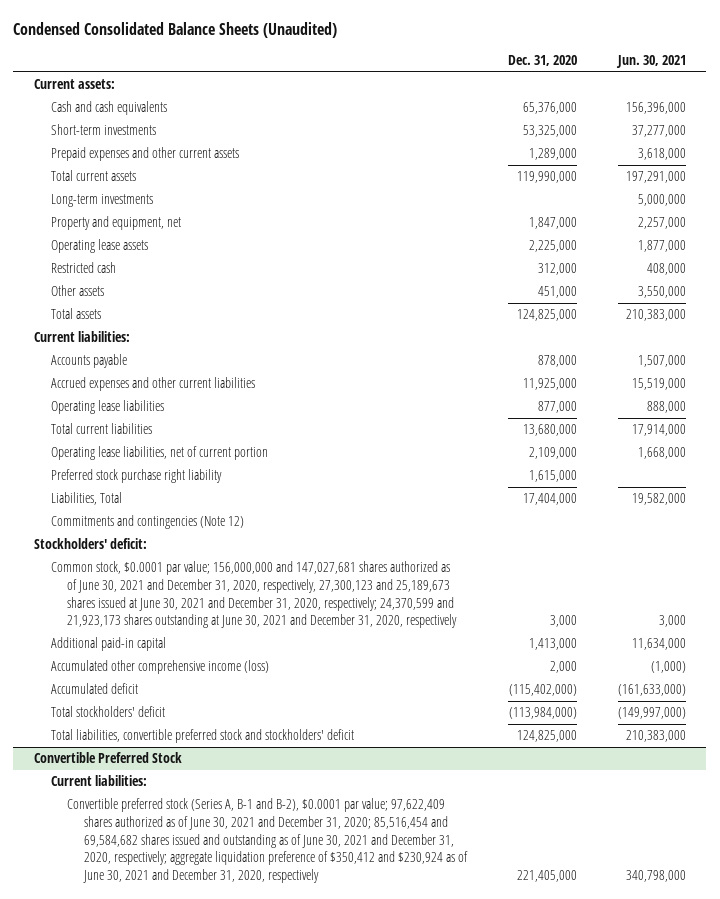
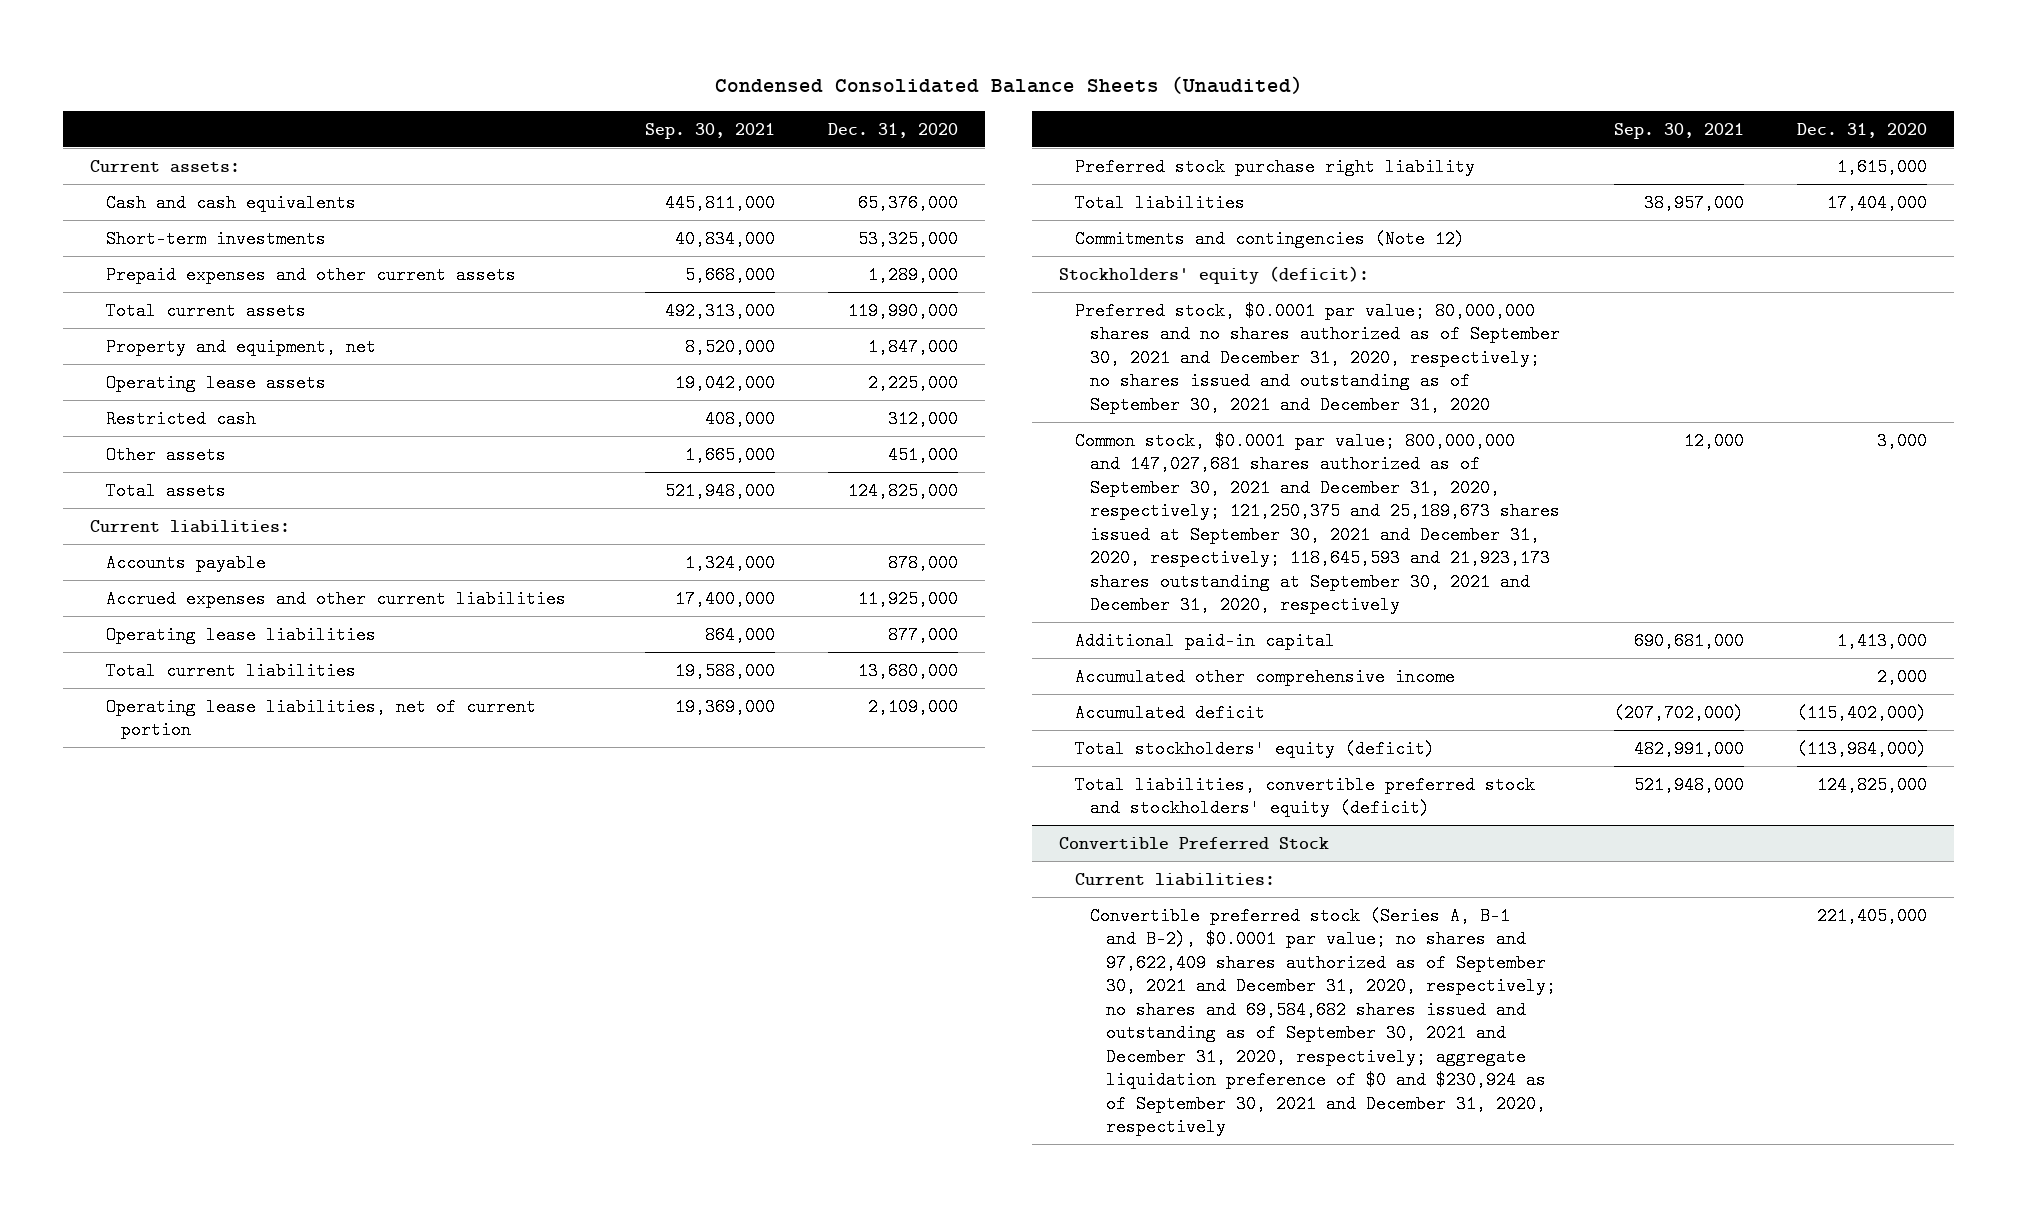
[615,55,686,69] Jun. 30, 2021 -> none
none -> [644,122,775,139] Sep. 30, 2021
[50,194,153,208] Long-term investments -> none
[50,492,122,506] Liabilities, Total -> [1074,193,1245,212] Total liabilities
[33,538,147,550] Stockholders' deficit: -> [1058,265,1369,284] Stockholders' equity (deficit):
none -> [1074,301,1561,414] Preferred stock, $0.0001 par value; 80,000,000 shares and no shares authorized as of September 30, 2021 and December 31, 2020, respectively; no shares issued and outstanding as of September 30, 2021 and December 31, 2020
[50,561,458,629] Common stock, $0.0001 par value; 156,000,000 and 147,027,681 shares authorized as of June 30, 2021 and December 31, 2020, respectively, 27,300,123 and 25,189,673 shares issued at June 30, 2021 and December 31, 2020, respectively; 24,370,599 and 21,923,173 shares outstanding at June 30, 2021 and December 31, 2020, respectively -> [1074,431,1561,615] Common stock, $0.0001 par value; 800,000,000 and 147,027,681 shares authorized as of September 30, 2021 and December 31, 2020, respectively; 121,250,375 and 25,189,673 shares issued at September 30, 2021 and December 31, 2020, respectively; 118,645,593 and 21,923,173 shares outstanding at September 30, 2021 and December 31, 2020, respectively
[50,660,269,675] Accumulated other comprehensive income (loss) -> [1074,667,1455,686] Accumulated other comprehensive income
[50,706,165,718] Total stockholders' deficit -> [1074,739,1435,758] Total stockholders' equity (deficit)
[50,729,354,744] Total liabilities, convertible preferred stock and stockholders' deficit -> [1074,775,1535,818] Total liabilities, convertible preferred stock and stockholders' equity (deficit)
[67,798,468,883] Convertible preferred stock (Series A, B-1 and B-2), $0.0001 par value; 97,622,409 shares authorized as of June 30, 2021 and December 31, 2020; 85,516,454 and 69,584,682 shares issued and outstanding as of June 30, 2021 and December 31, 2020, respectively; aggregate liquidation preference of $350,412 and $230,924 as of June 30, 2021 and December 31, 2020, respectively -> [1090,906,1557,1137] Convertible preferred stock (Series A, B-1 and B-2), $0.0001 par value; no shares and 97,622,409 shares authorized as of September 30, 2021 and December 31, 2020, respectively; no shares and 69,584,682 shares issued and outstanding as of September 30, 2021 and December 31, 2020, respectively; aggregate liquidation preference of $0 and $230,924 as of September 30, 2021 and December 31, 2020, respectively

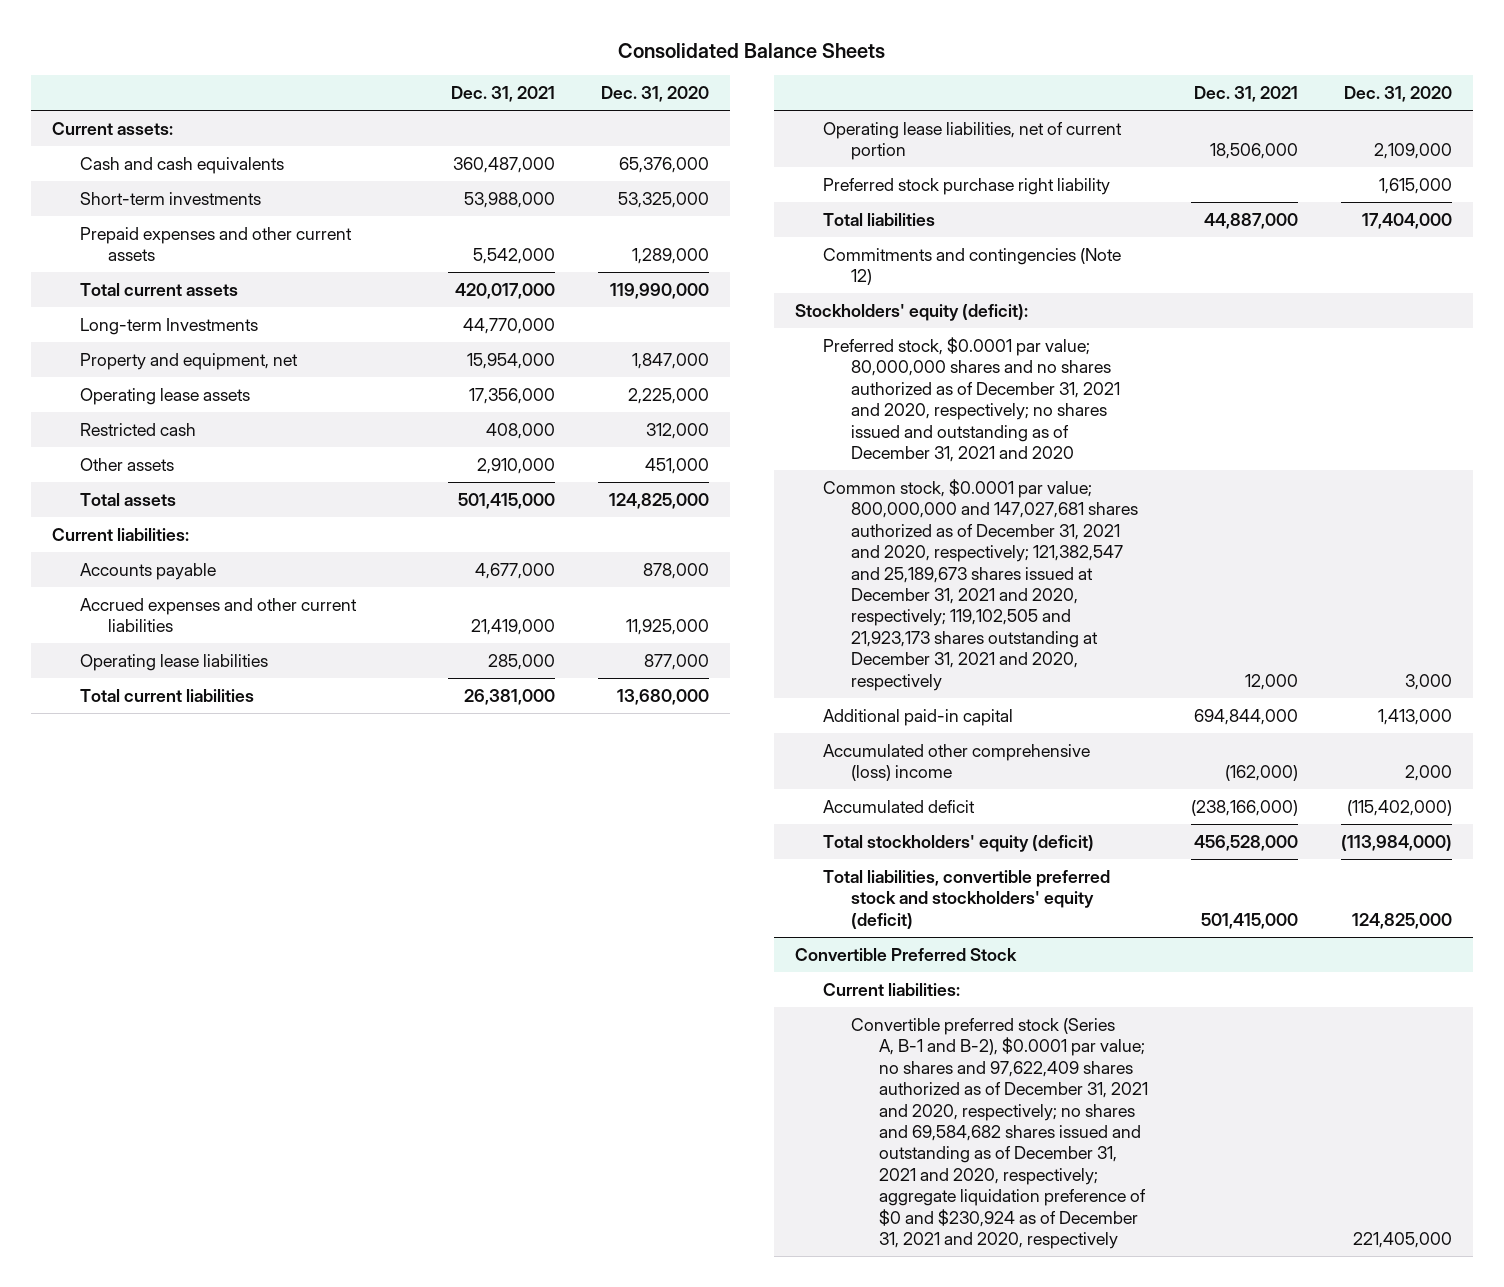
[714,76,1303,95] Condensed Consolidated Balance Sheets (Unaudited) -> [617,42,885,58] Consolidated Balance Sheets
[644,122,775,139] Sep. 30, 2021 -> none
none -> [450,86,555,103] Dec. 31, 2021
none -> [80,317,259,335] Long-term Investments
[1074,301,1561,414] Preferred stock, $0.0001 par value; 80,000,000 shares and no shares authorized as of September 30, 2021 and December 31, 2020, respectively; no shares issued and outstanding as of September 30, 2021 and December 31, 2020 -> [823,336,1121,463] Preferred stock, $0.0001 par value; 80,000,000 shares and no shares authorized as of December 31, 2021 and 2020, respectively; no shares issued and outstanding as of December 31, 2021 and 2020
[1074,431,1561,615] Common stock, $0.0001 par value; 800,000,000 and 147,027,681 shares authorized as of September 30, 2021 and December 31, 2020, respectively; 121,250,375 and 25,189,673 shares issued at September 30, 2021 and December 31, 2020, respectively; 118,645,593 and 21,923,173 shares outstanding at September 30, 2021 and December 31, 2020, respectively -> [823,478,1139,691] Common stock, $0.0001 par value; 800,000,000 and 147,027,681 shares authorized as of December 31, 2021 and 2020, respectively; 121,382,547 and 25,189,673 shares issued at December 31, 2021 and 2020, respectively; 119,102,505 and 21,923,173 shares outstanding at December 31, 2021 and 2020, respectively
[1074,667,1455,686] Accumulated other comprehensive income -> [823,743,1091,782] Accumulated other comprehensive (loss) income
[1090,906,1557,1137] Convertible preferred stock (Series A, B-1 and B-2), $0.0001 par value; no shares and 97,622,409 shares authorized as of September 30, 2021 and December 31, 2020, respectively; no shares and 69,584,682 shares issued and outstanding as of September 30, 2021 and December 31, 2020, respectively; aggregate liquidation preference of $0 and $230,924 as of September 30, 2021 and December 31, 2020, respectively -> [851,1017,1148,1250] Convertible preferred stock (Series A, B-1 and B-2), $0.0001 par value; no shares and 97,622,409 shares authorized as of December 31, 2021 and 2020, respectively; no shares and 69,584,682 shares issued and outstanding as of December 31, 2021 and 2020, respectively; aggregate liquidation preference of $0 and $230,924 as of December 31, 2021 and 2020, respectively

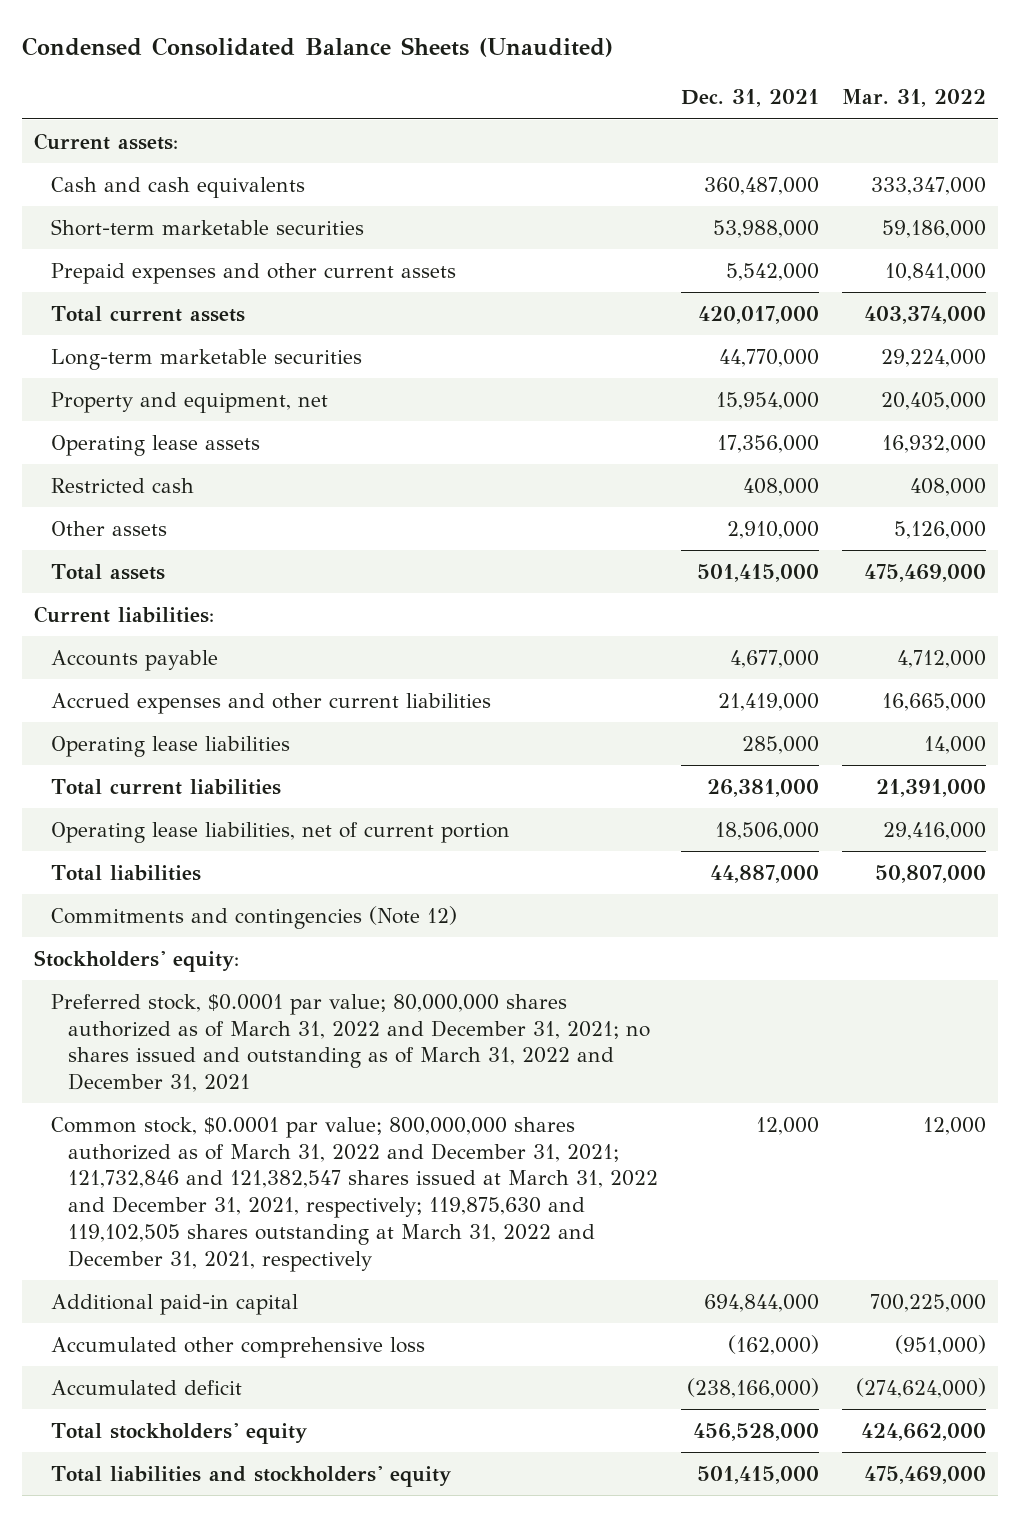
[617,42,885,58] Consolidated Balance Sheets -> [21,36,613,57] Condensed Consolidated Balance Sheets (Unaudited)
[600,86,709,103] Dec. 31, 2020 -> none
none -> [842,89,987,108] Mar. 31, 2022
[80,191,262,205] Short-term investments -> [50,218,364,236] Short-term marketable securities
[80,317,259,335] Long-term Investments -> [50,348,362,370] Long-term marketable securities
[823,177,1111,195] Preferred stock purchase right liability -> none
[795,303,1029,321] Stockholders' equity (deficit): -> [33,949,239,972] Stockholders' equity:
[823,336,1121,463] Preferred stock, $0.0001 par value; 80,000,000 shares and no shares authorized as of December 31, 2021 and 2020, respectively; no shares issued and outstanding as of December 31, 2021 and 2020 -> [50,993,650,1093] Preferred stock, $0.0001 par value; 80,000,000 shares authorized as of March 31, 2022 and December 31, 2021; no shares issued and outstanding as of March 31, 2022 and December 31, 2021
[823,478,1139,691] Common stock, $0.0001 par value; 800,000,000 and 147,027,681 shares authorized as of December 31, 2021 and 2020, respectively; 121,382,547 and 25,189,673 shares issued at December 31, 2021 and 2020, respectively; 119,102,505 and 21,923,173 shares outstanding at December 31, 2021 and 2020, respectively -> [50,1116,658,1272] Common stock, $0.0001 par value; 800,000,000 shares authorized as of March 31, 2022 and December 31, 2021; 121,732,846 and 121,382,547 shares issued at March 31, 2022 and December 31, 2021, respectively; 119,875,630 and 119,102,505 shares outstanding at March 31, 2022 and December 31, 2021, respectively
[823,743,1091,782] Accumulated other comprehensive (loss) income -> [50,1336,425,1358] Accumulated other comprehensive loss
[795,947,1018,961] Convertible Preferred Stock -> none
[823,982,961,996] Current liabilities: -> none
[851,1017,1148,1250] Convertible preferred stock (Series A, B-1 and B-2), $0.0001 par value; no shares and 97,622,409 shares authorized as of December 31, 2021 and 2020, respectively; no shares and 69,584,682 shares issued and outstanding as of December 31, 2021 and 2020, respectively; aggregate liquidation preference of $0 and $230,924 as of December 31, 2021 and 2020, respectively -> none
[823,834,1095,852] Total stockholders' equity (deficit) -> [50,1422,307,1444] Total stockholders' equity
[823,869,1111,929] Total liabilities, convertible preferred stock and stockholders' equity (deficit) -> [50,1465,451,1487] Total liabilities and stockholders' equity

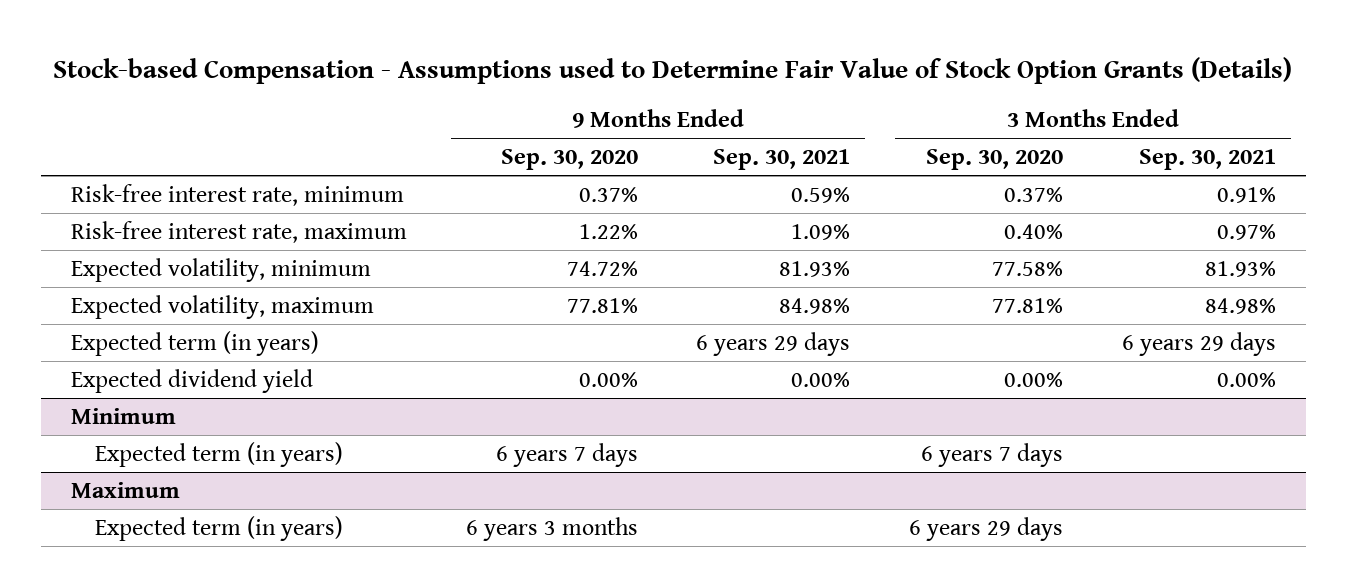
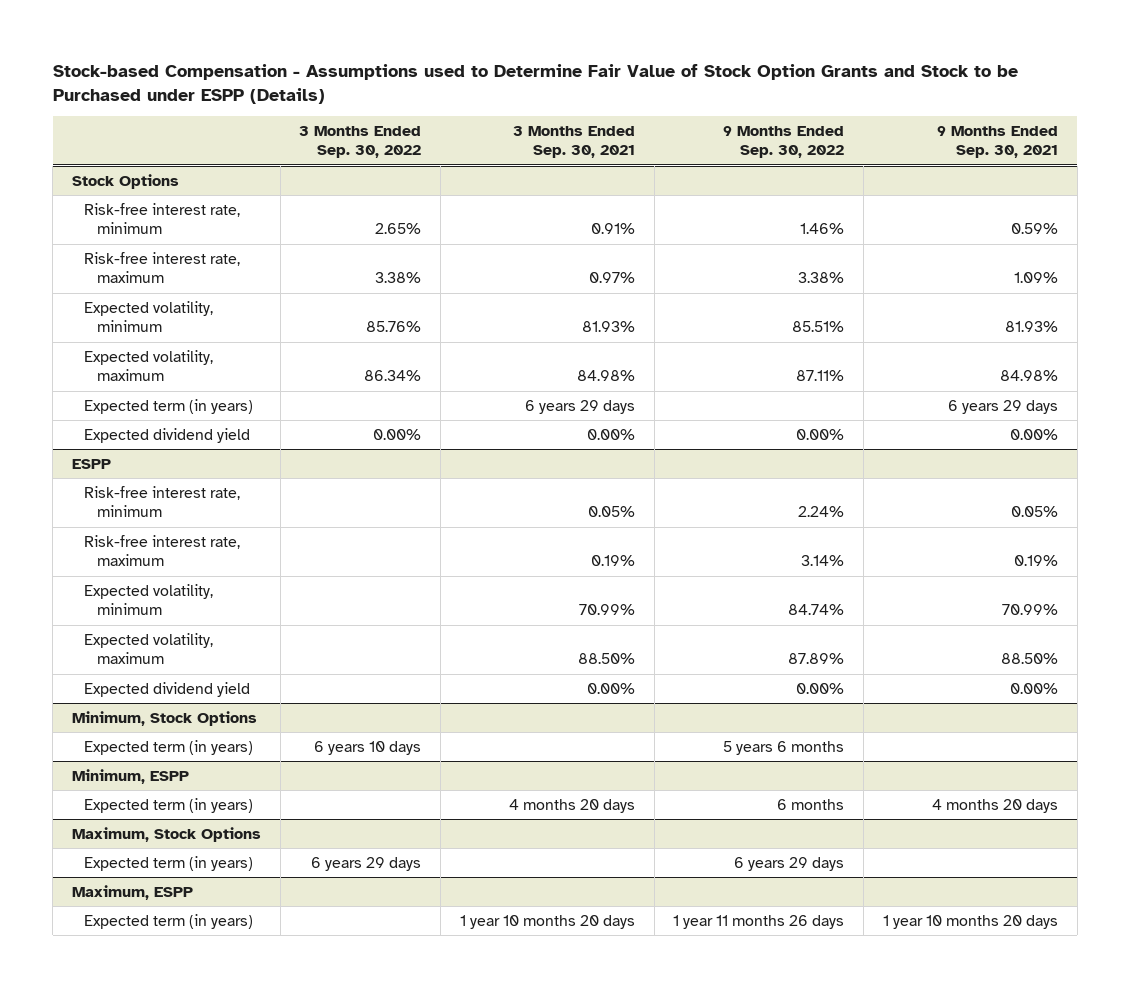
[53,56,1293,84] Stock-based Compensation - Assumptions used to Determine Fair Value of Stock Option Grants (Details) -> [52,63,1018,104] Stock-based Compensation - Assumptions used to Determine Fair Value of Stock Option Grants and Stock to be Purchased under ESPP (Details)
[500,149,638,171] Sep. 30, 2020 -> none
[926,149,1064,171] Sep. 30, 2020 -> none
none -> [299,126,422,159] 3 Months Ended Sep. 30, 2022
none -> [723,126,845,159] 9 Months Ended Sep. 30, 2022
none -> [71,173,179,189] Stock Options
[70,407,176,424] Minimum -> none
none -> [71,458,111,469] ESPP
none -> [84,485,241,518] Risk-free interest rate, minimum
none -> [84,534,241,567] Risk-free interest rate, maximum
none -> [84,583,214,616] Expected volatility, minimum
none -> [84,632,214,665] Expected volatility, maximum
none -> [84,681,251,697] Expected dividend yield
none -> [71,710,257,726] Minimum, Stock Options
[70,481,180,498] Maximum -> none
none -> [71,768,189,784] Minimum, ESPP
none -> [84,797,254,813] Expected term (in years)
none -> [71,826,261,842] Maximum, Stock Options
none -> [71,884,193,900] Maximum, ESPP
none -> [84,913,254,929] Expected term (in years)

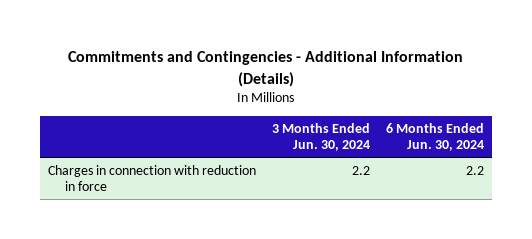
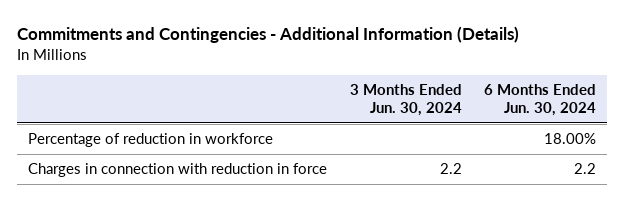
none -> [28,133,274,148] Percentage of reduction in workforce

